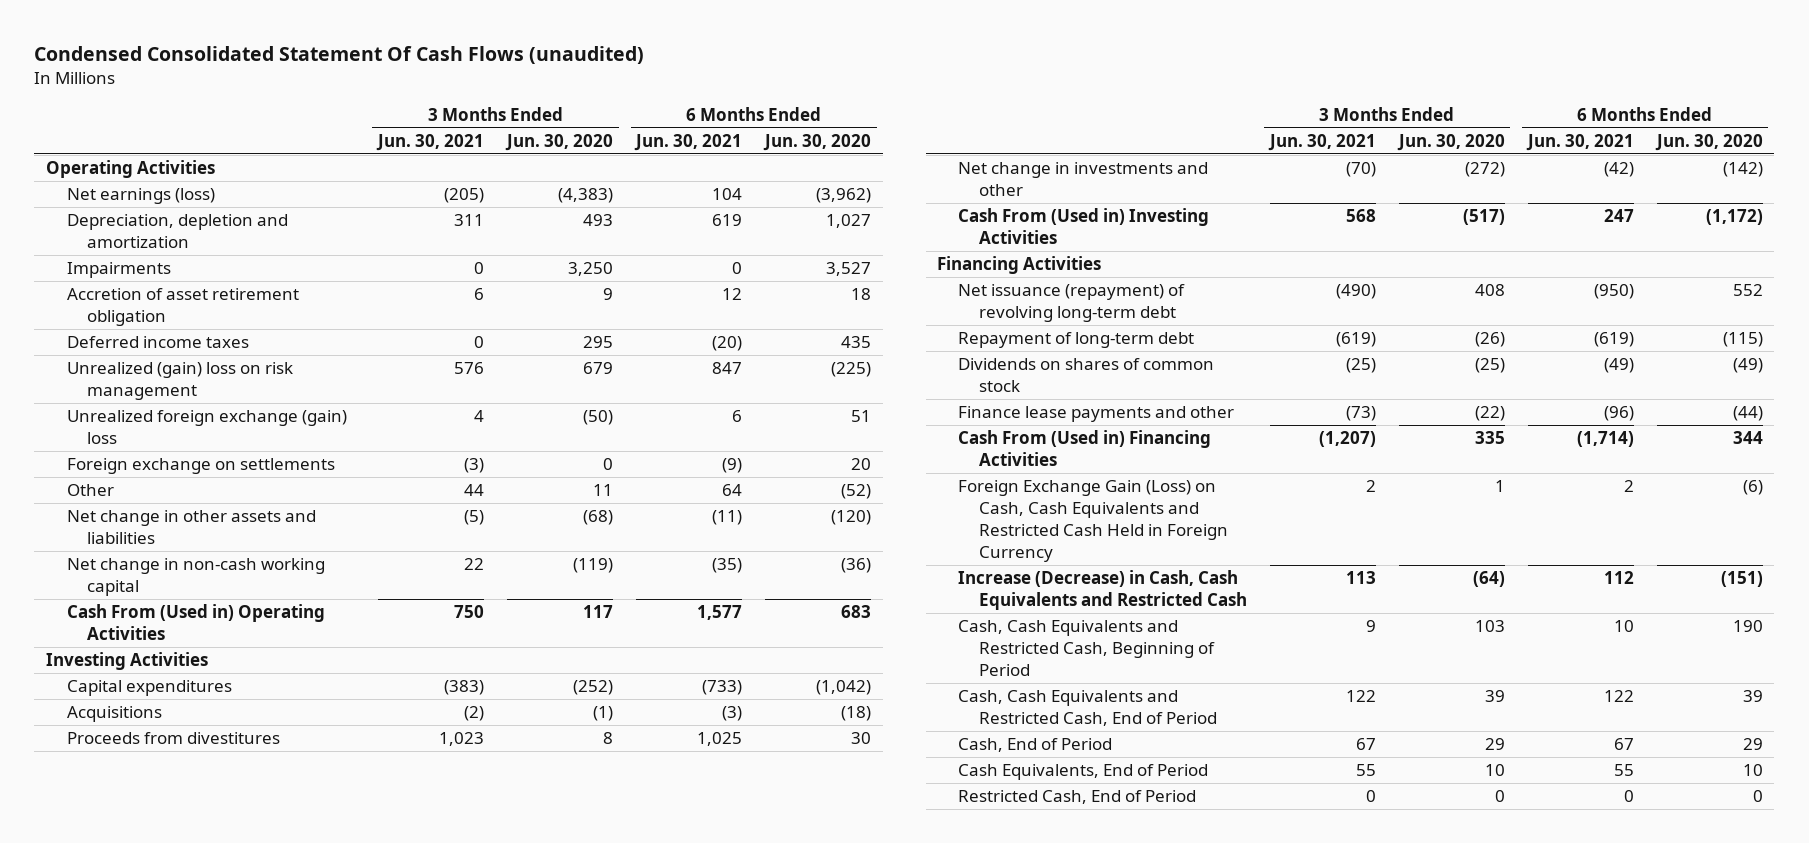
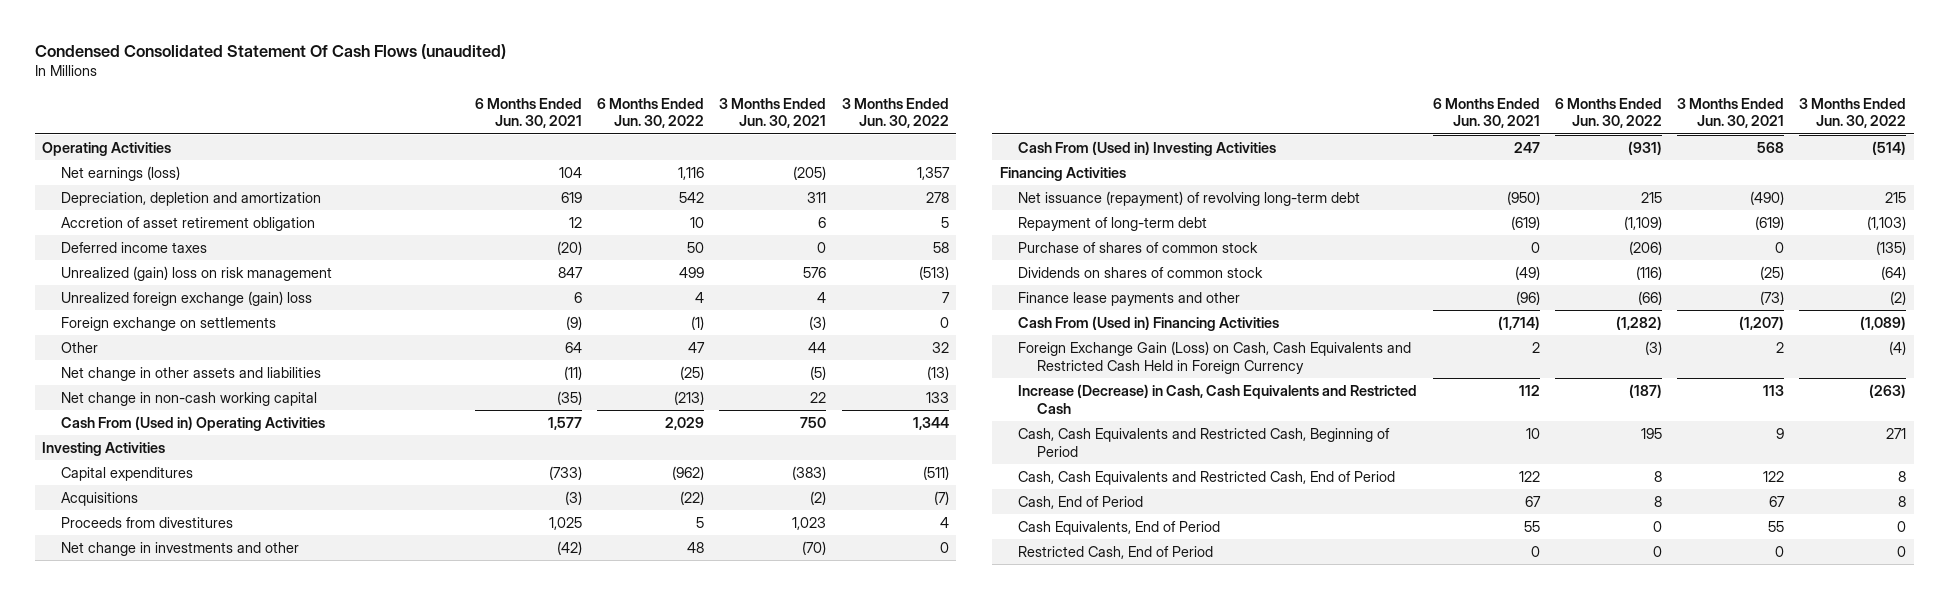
[505,133,614,151] Jun. 30, 2020 -> none
[763,133,872,151] Jun. 30, 2020 -> none
none -> [597,97,705,129] 6 Months Ended Jun. 30, 2022
none -> [841,97,949,129] 3 Months Ended Jun. 30, 2022
[66,262,171,279] Impairments -> none
none -> [1018,241,1259,253] Purchase of shares of common stock

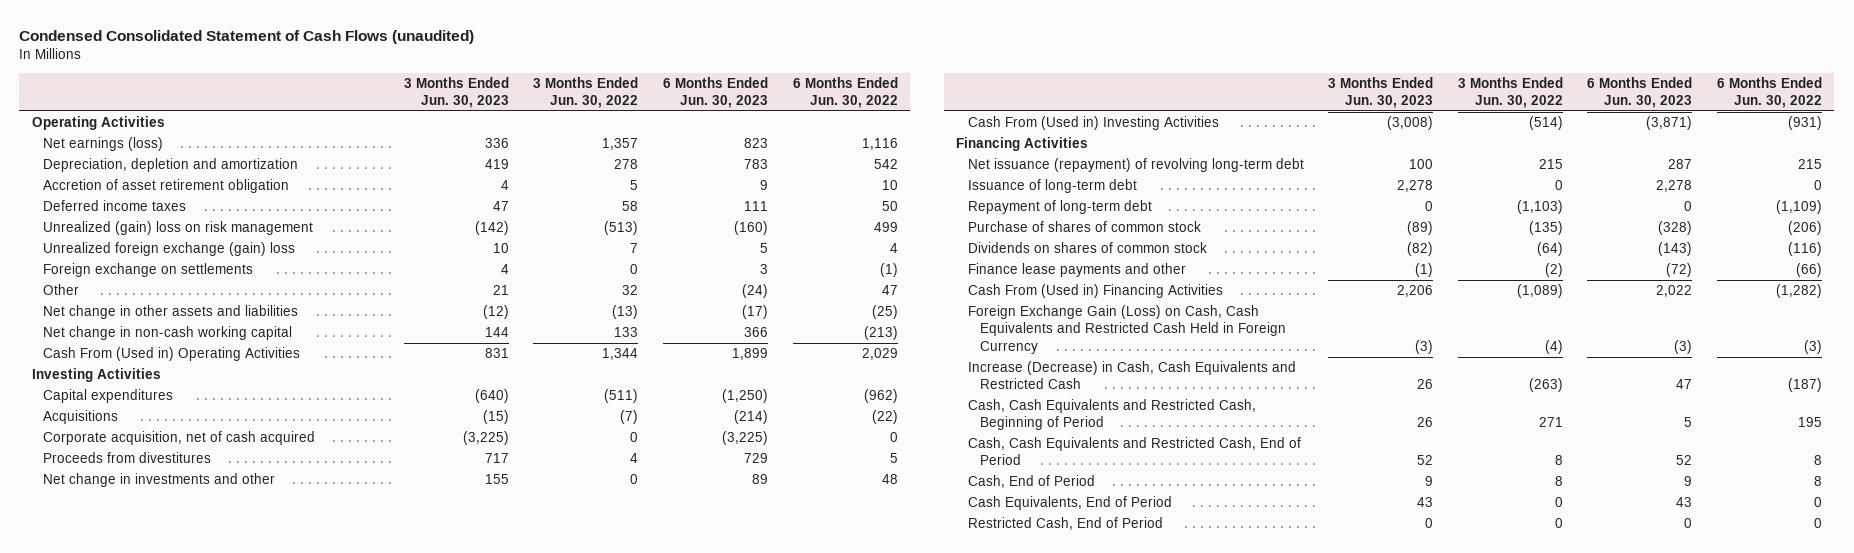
[34,44,506,60] Condensed Consolidated Statement Of Cash Flows (unaudited) -> [19,29,475,44] Condensed Consolidated Statement of Cash Flows (unaudited)
[475,97,583,129] 6 Months Ended Jun. 30, 2021 -> none
[719,97,827,129] 3 Months Ended Jun. 30, 2021 -> none
none -> [403,76,509,109] 3 Months Ended Jun. 30, 2023
none -> [662,76,768,109] 6 Months Ended Jun. 30, 2023
none -> [43,431,316,446] Corporate acquisition, net of cash acquired
none -> [967,179,1137,194] Issuance of long-term debt

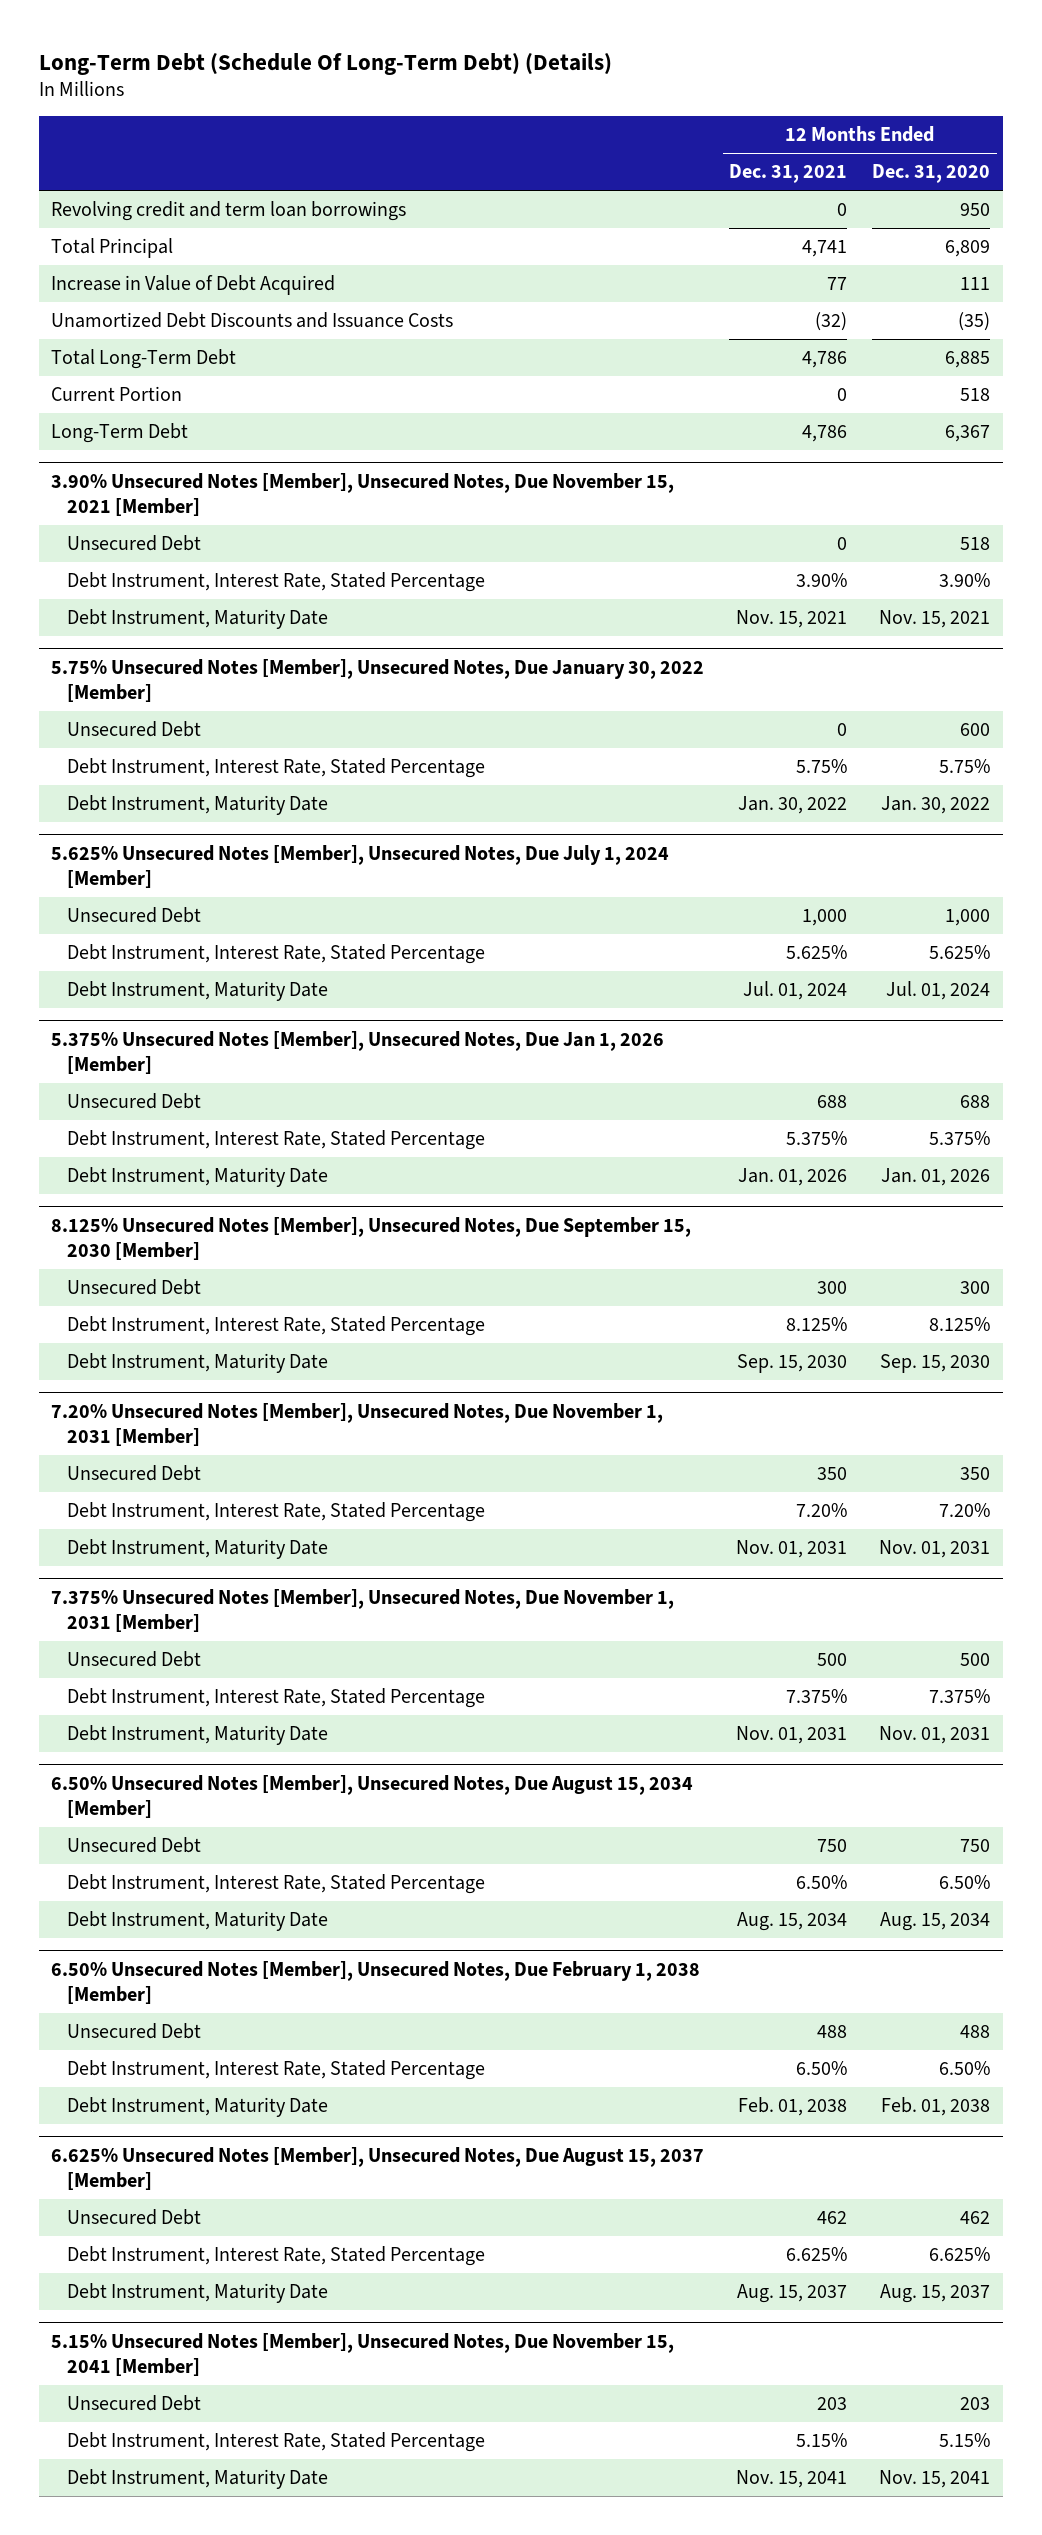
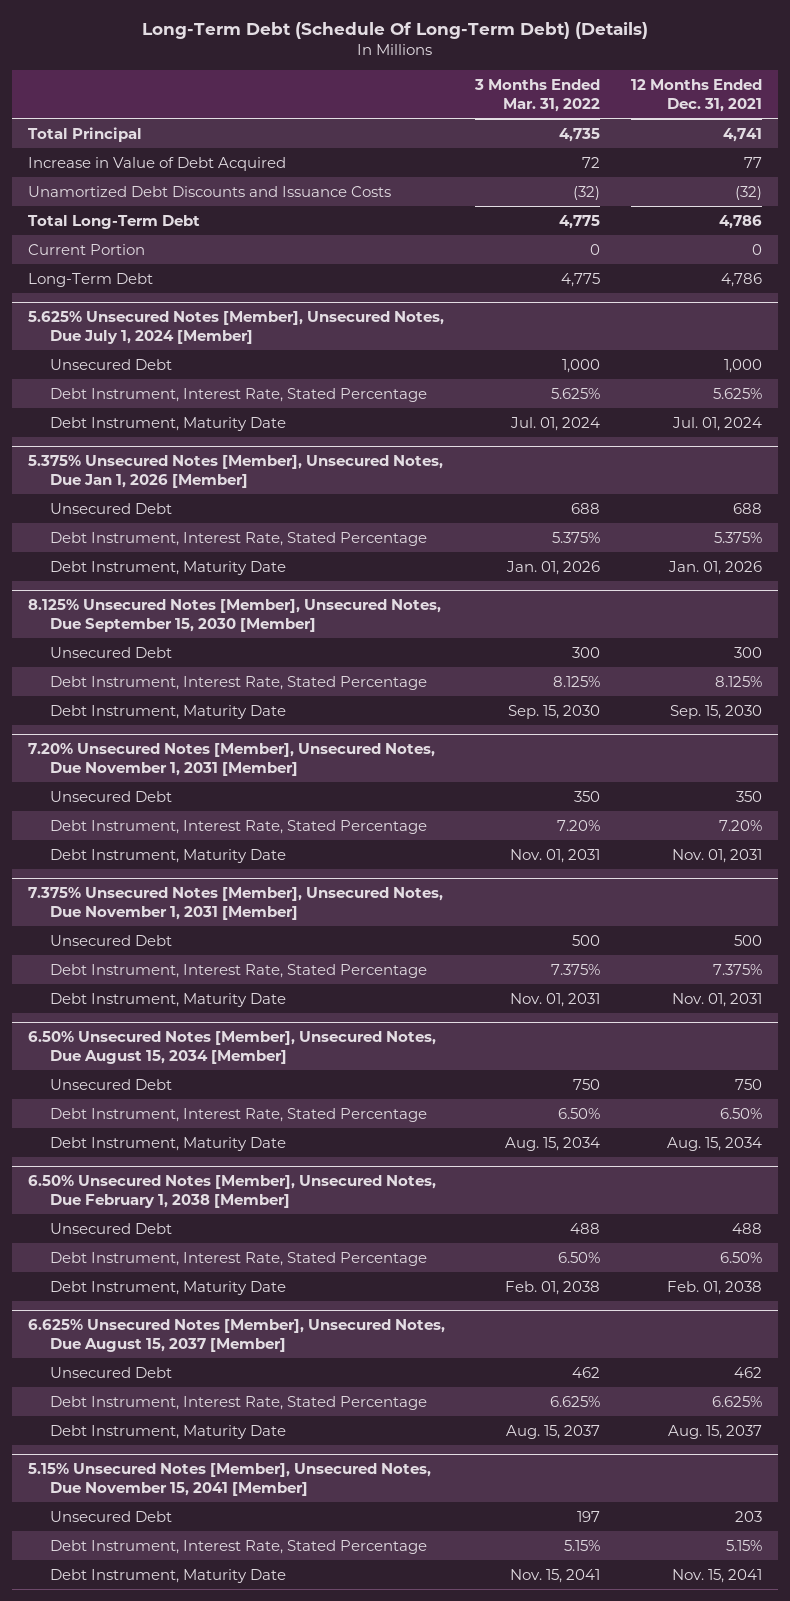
[872,164,991,184] Dec. 31, 2020 -> none
none -> [474,79,601,112] 3 Months Ended Mar. 31, 2022
[51,201,407,222] Revolving credit and term loan borrowings -> none
[51,472,675,517] 3.90% Unsecured Notes [Member], Unsecured Notes, Due November 15, 2021 [Member] -> none
[67,535,202,552] Unsecured Debt -> none
[67,572,486,593] Debt Instrument, Interest Rate, Stated Percentage -> none
[67,609,329,630] Debt Instrument, Maturity Date -> none
[51,658,705,703] 5.75% Unsecured Notes [Member], Unsecured Notes, Due January 30, 2022 [Member] -> none
[67,721,202,738] Unsecured Debt -> none
[67,758,486,779] Debt Instrument, Interest Rate, Stated Percentage -> none
[67,795,329,816] Debt Instrument, Maturity Date -> none

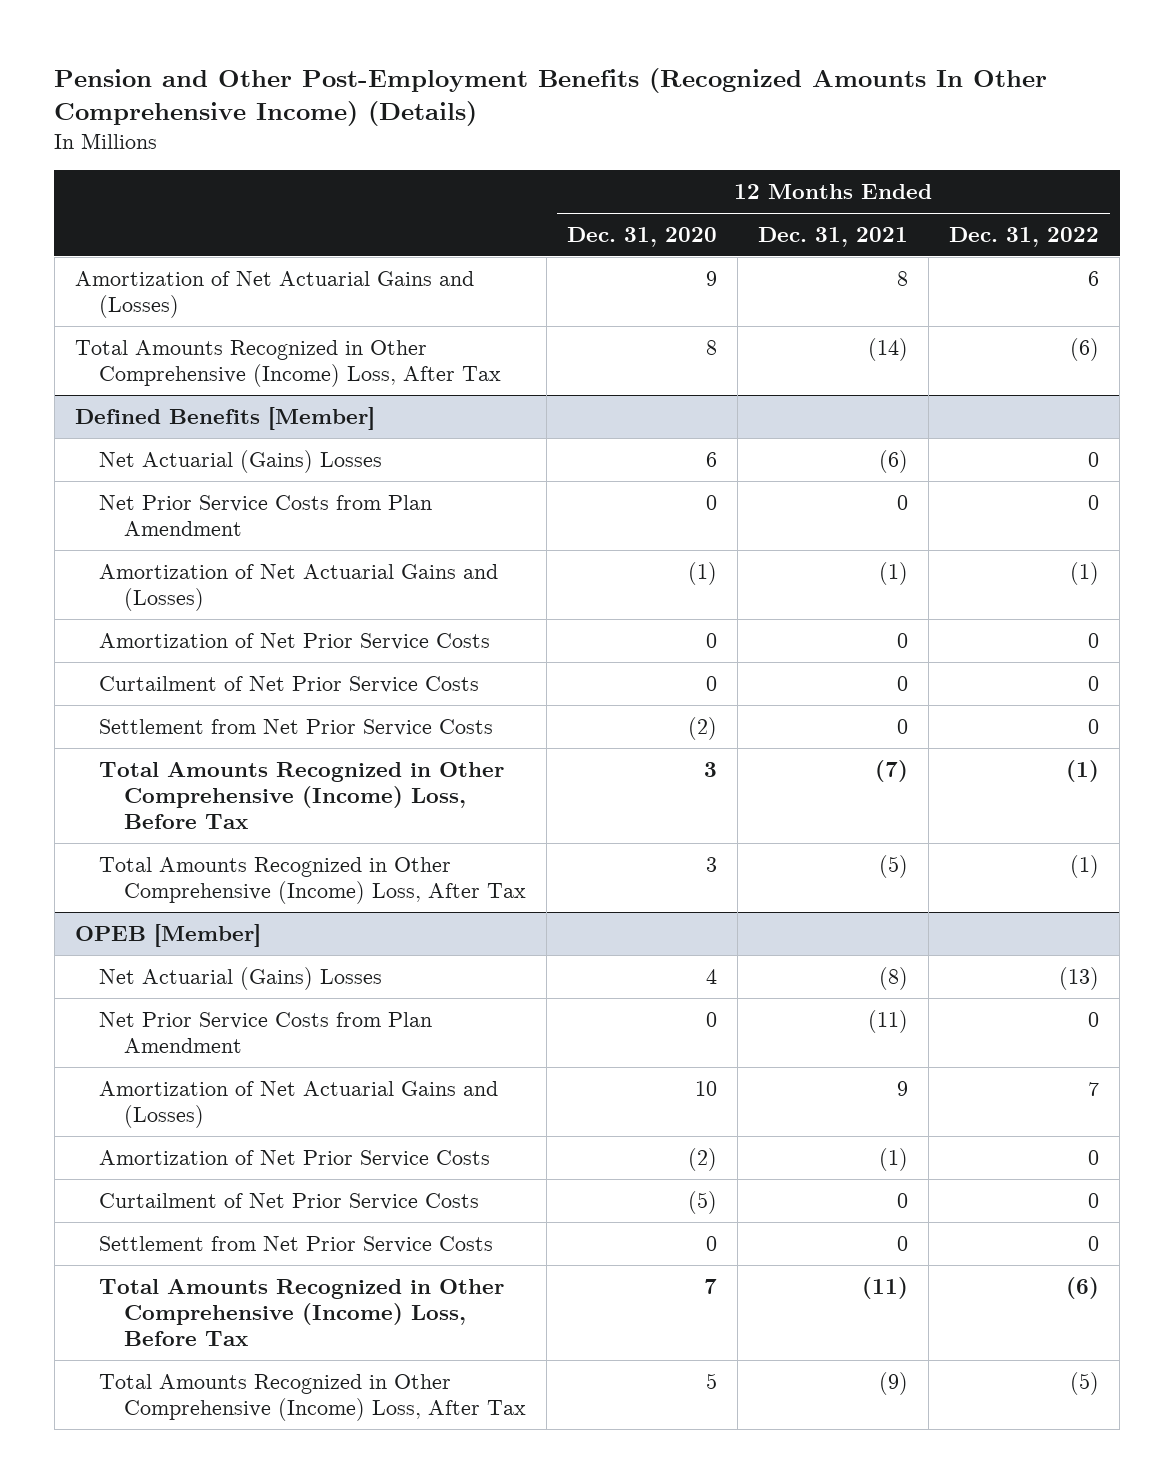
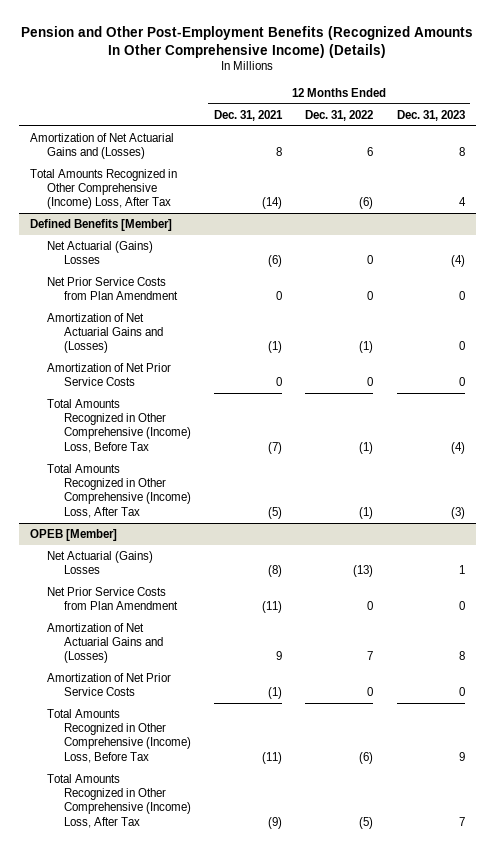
[566,226,717,247] Dec. 31, 2020 -> none
none -> [396,109,465,121] Dec. 31, 2023
[99,675,480,693] Curtailment of Net Prior Service Costs -> none
[99,718,494,736] Settlement from Net Prior Service Costs -> none
[99,1192,480,1210] Curtailment of Net Prior Service Costs -> none
[99,1235,494,1253] Settlement from Net Prior Service Costs -> none

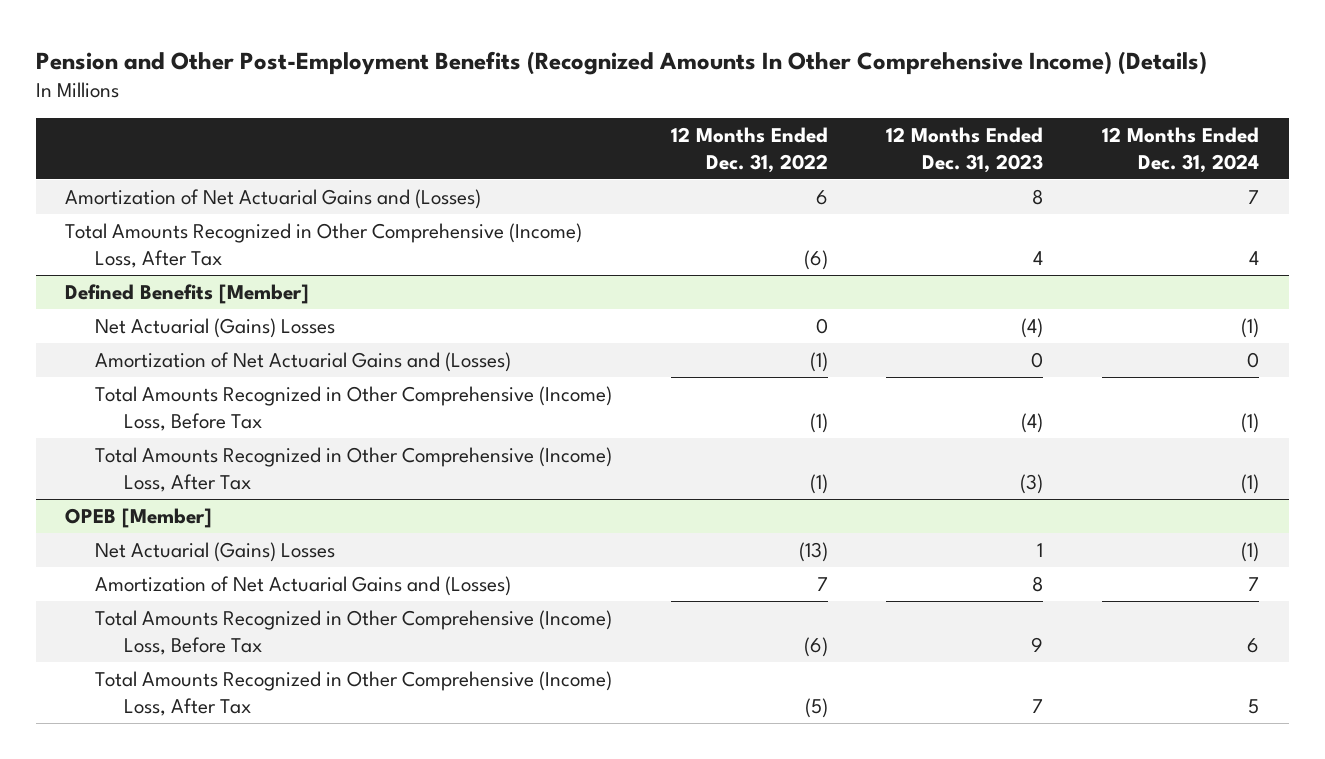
[214,109,284,121] Dec. 31, 2021 -> none
none -> [1102,127,1260,174] 12 Months Ended Dec. 31, 2024
[47,276,179,301] Net Prior Service Costs from Plan Amendment -> none
[47,362,172,387] Amortization of Net Prior Service Costs -> none
[47,586,179,611] Net Prior Service Costs from Plan Amendment -> none
[47,672,172,697] Amortization of Net Prior Service Costs -> none

